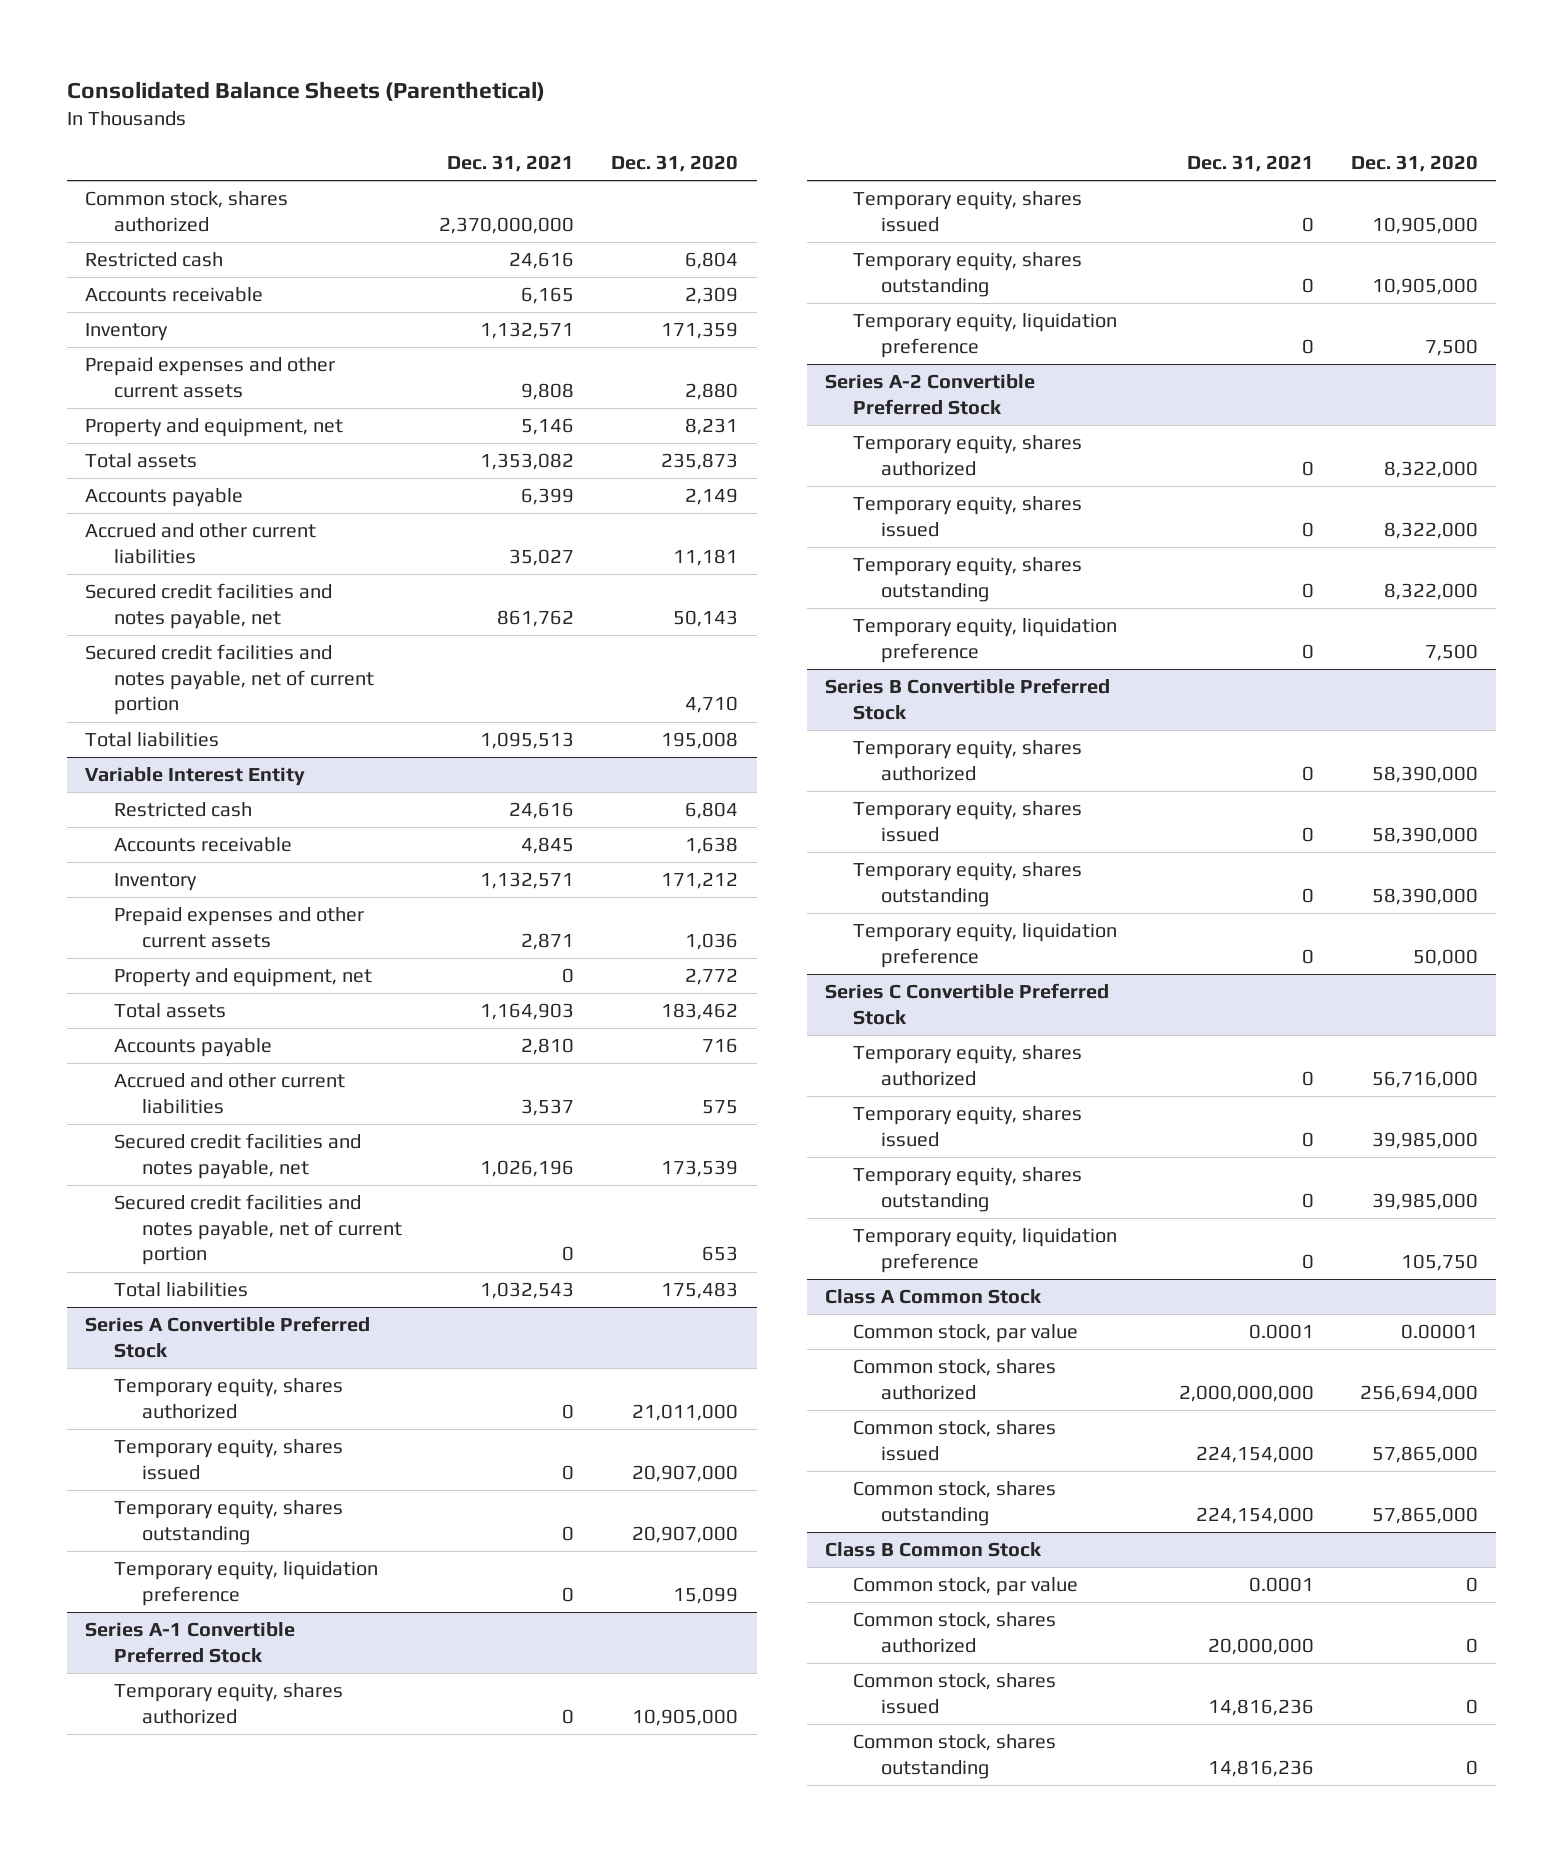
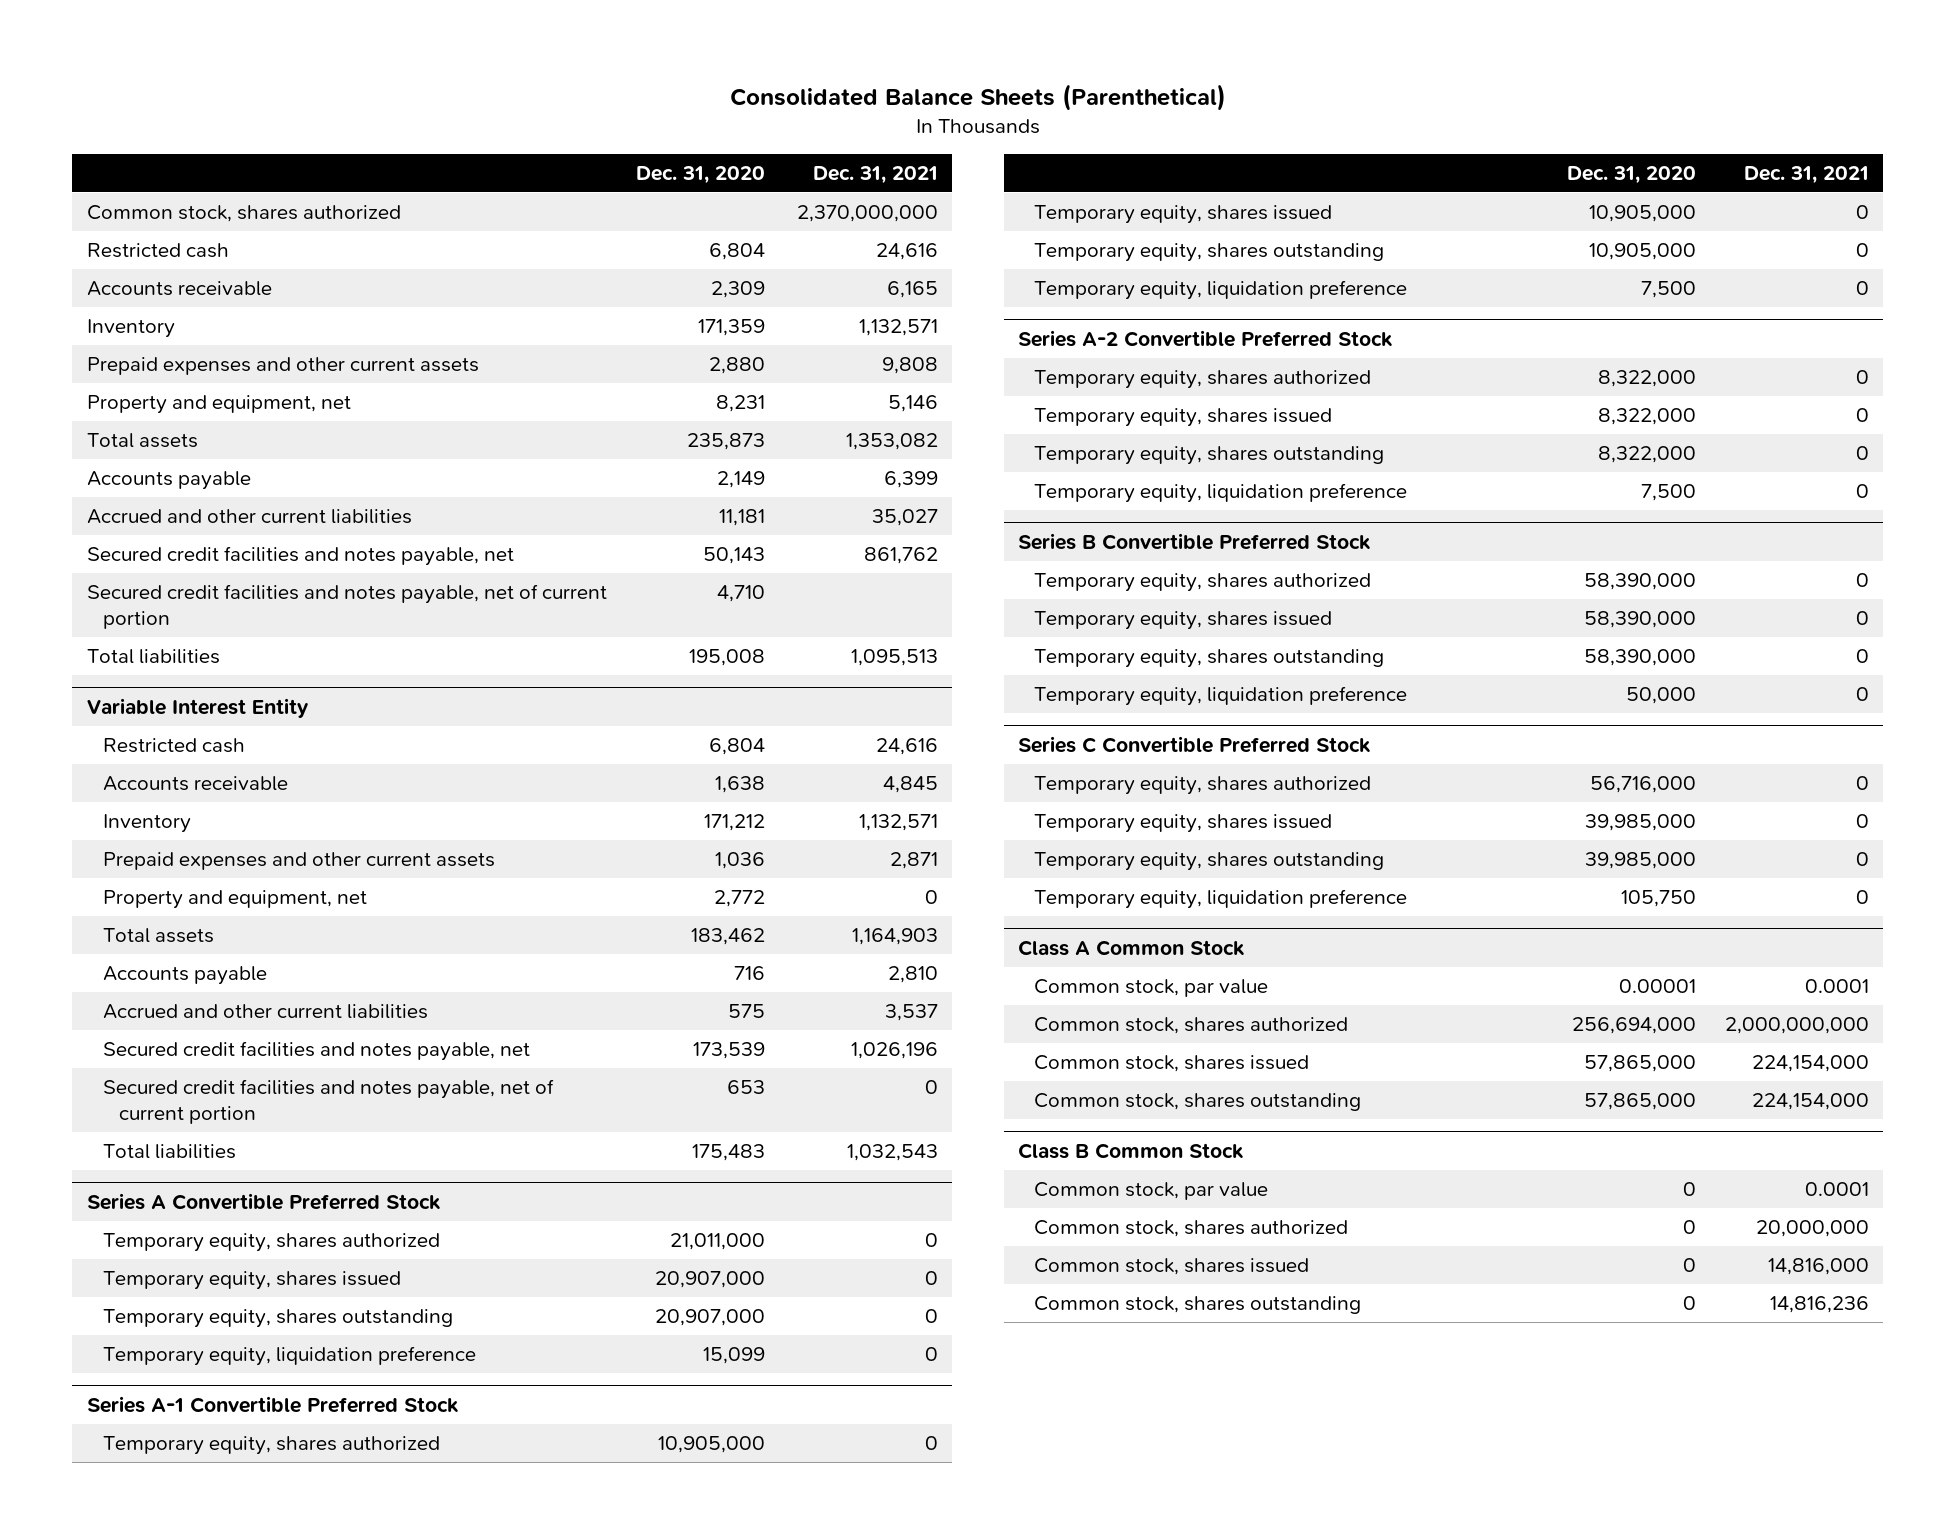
[1207,1698,1314,1716] 14,816,236 -> [1768,1258,1870,1276] 14,816,000

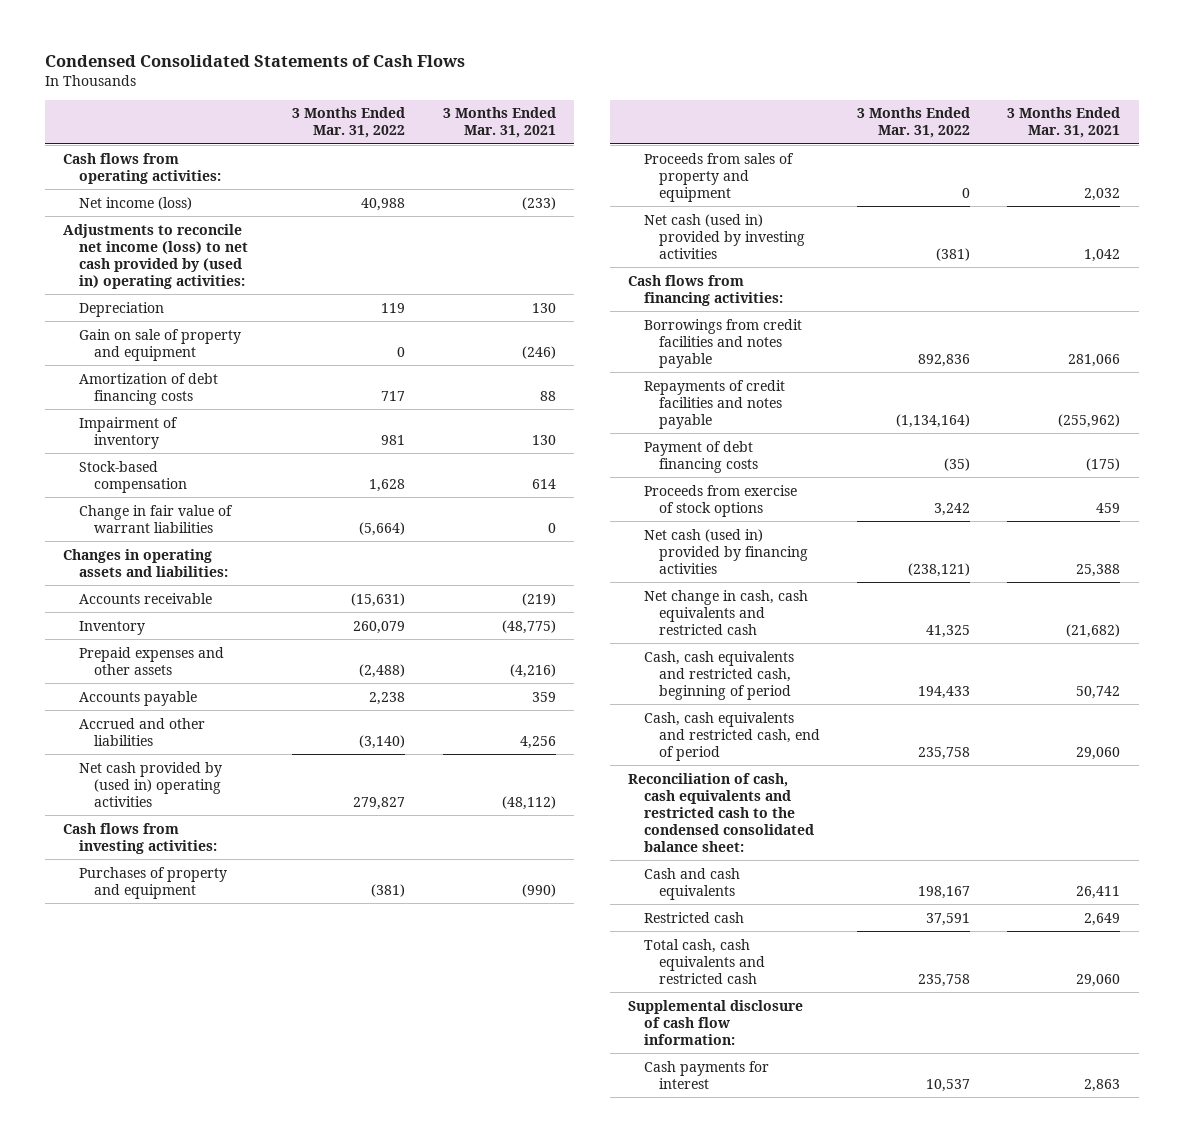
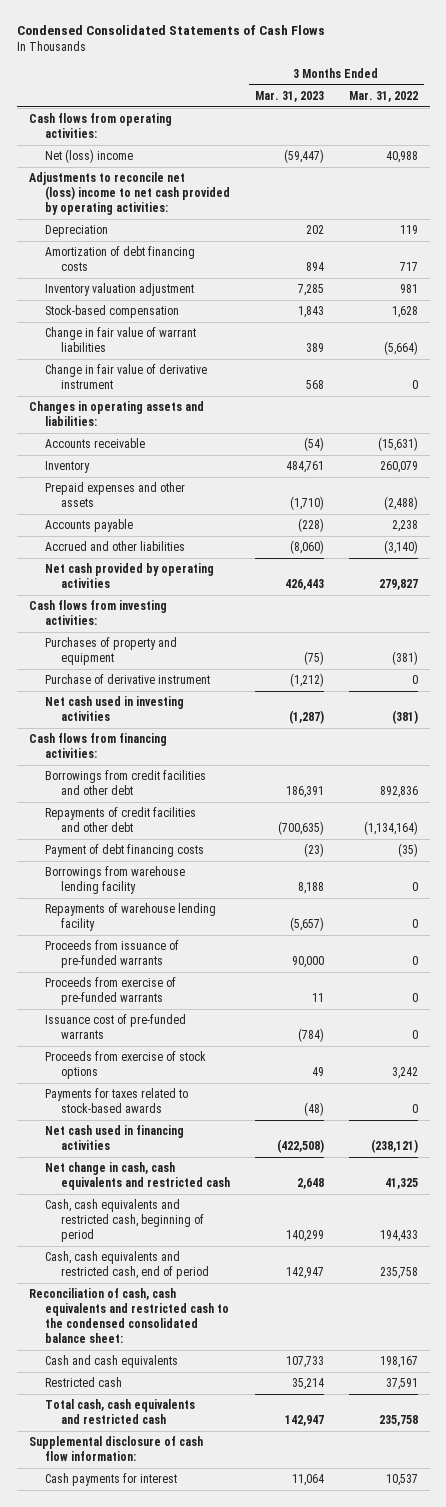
[442,107,556,139] 3 Months Ended Mar. 31, 2021 -> none
none -> [254,91,324,103] Mar. 31, 2023
[78,196,192,210] Net income (loss) -> [44,149,133,164] Net (loss) income
[63,223,248,289] Adjustments to reconcile net income (loss) to net cash provided by (used in) operating activities: -> [28,172,230,216] Adjustments to reconcile net (loss) income to net cash provided by operating activities:
[78,328,241,361] Gain on sale of property and equipment -> none
[78,416,178,449] Impairment of inventory -> [44,283,194,297] Inventory valuation adjustment
none -> [44,364,207,390] Change in fair value of derivative instrument
[78,761,222,807] Net cash provided by (used in) operating activities -> [44,563,214,589] Net cash provided by operating activities
[643,152,794,202] Proceeds from sales of property and equipment -> none
none -> [44,674,210,685] Purchase of derivative instrument
[643,213,805,259] Net cash (used in) provided by investing activities -> [44,696,184,722] Net cash used in investing activities
[643,318,802,368] Borrowings from credit facilities and notes payable -> [44,770,206,796] Borrowings from credit facilities and other debt
[643,379,785,429] Repayments of credit facilities and notes payable -> [44,807,196,833] Repayments of credit facilities and other debt
none -> [44,866,185,895] Borrowings from warehouse lending facility
none -> [44,903,216,932] Repayments of warehouse lending facility
none -> [44,940,179,969] Proceeds from issuance of pre-funded warrants
none -> [44,977,176,1006] Proceeds from exercise of pre-funded warrants
none -> [44,1014,186,1040] Issuance cost of pre-funded warrants
none -> [44,1088,188,1114] Payments for taxes related to stock-based awards
[643,528,808,574] Net cash (used in) provided by financing activities -> [44,1125,184,1151] Net cash used in financing activities

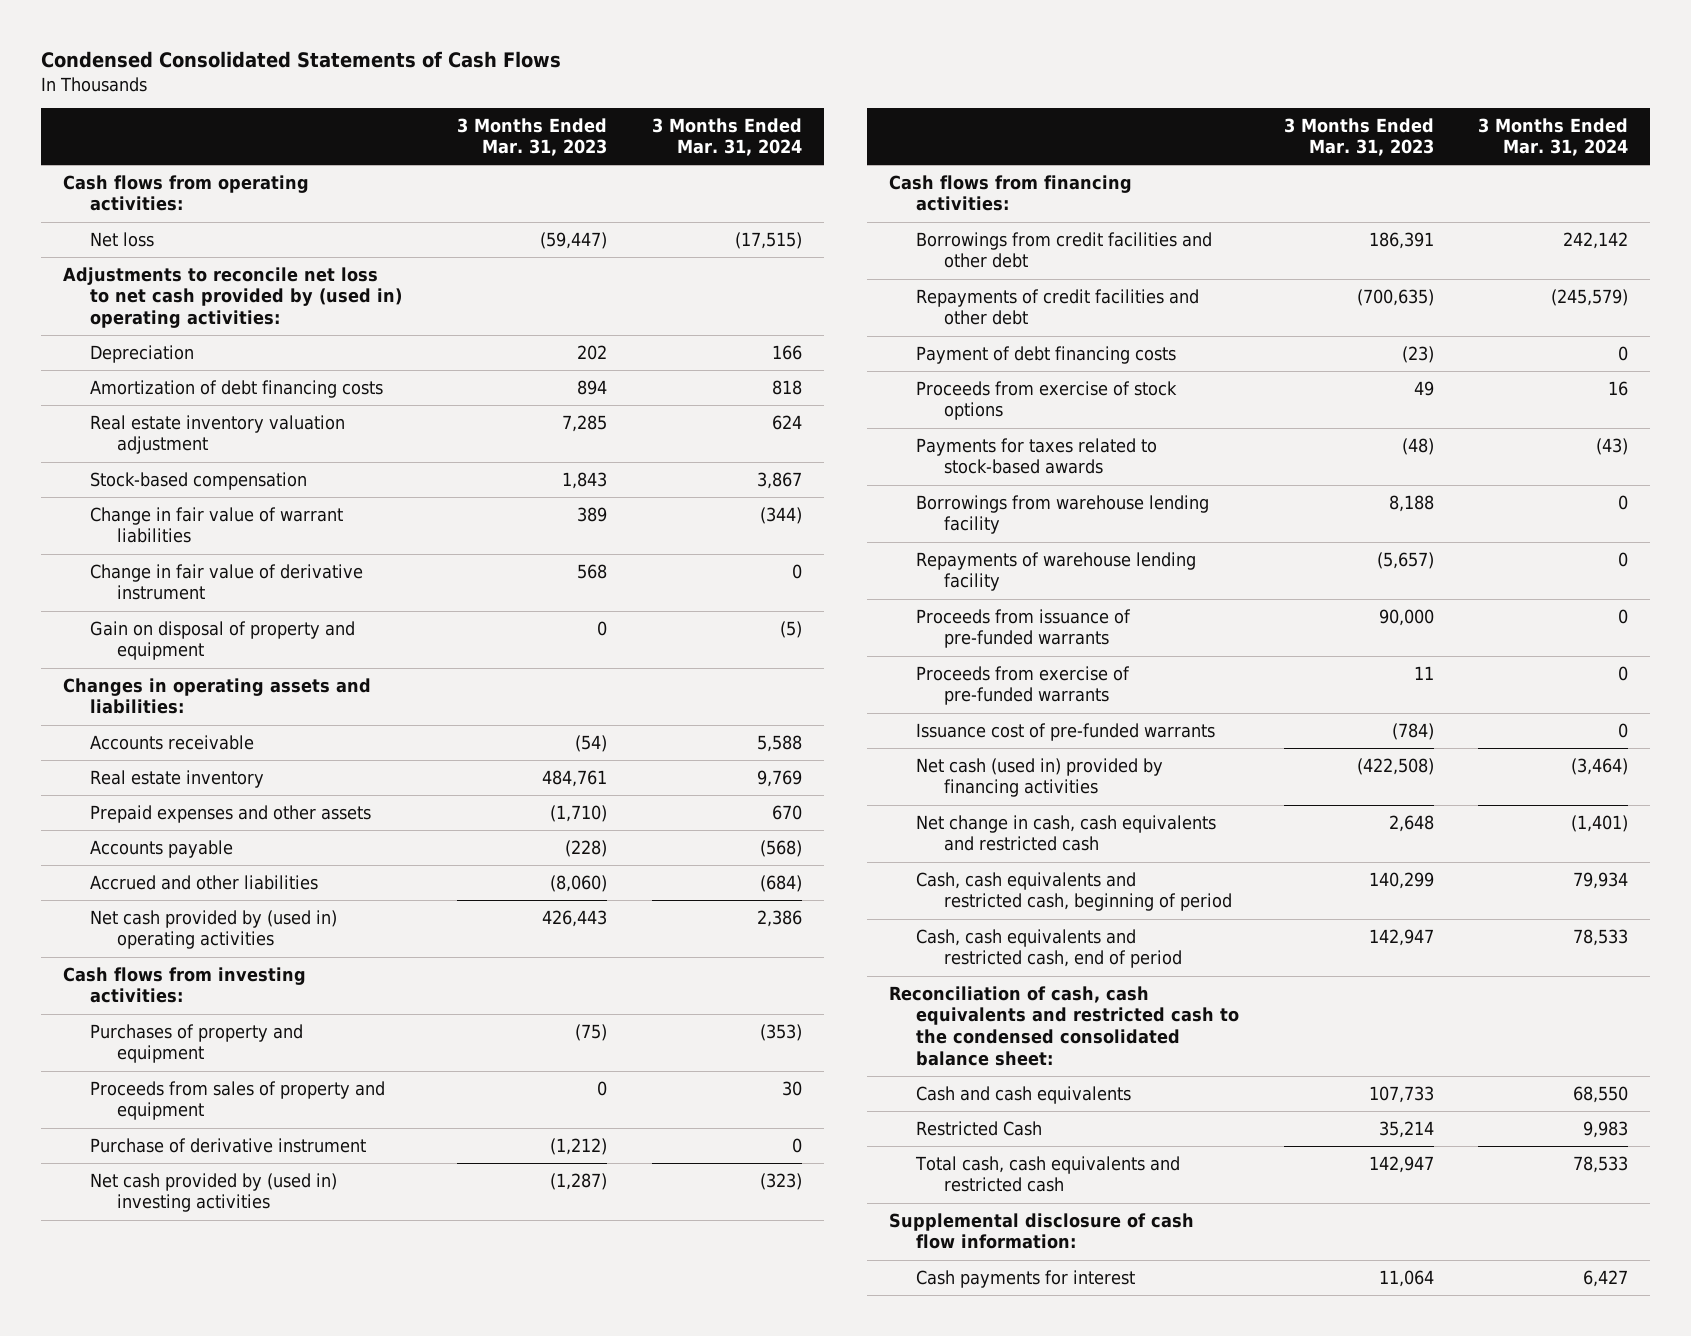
[348,91,418,103] Mar. 31, 2022 -> none
none -> [651,117,802,157] 3 Months Ended Mar. 31, 2024
[44,149,133,164] Net (loss) income -> [89,231,154,247] Net loss
[28,172,230,216] Adjustments to reconcile net (loss) income to net cash provided by operating activities: -> [62,266,402,329] Adjustments to reconcile net loss to net cash provided by (used in) operating activities:
[44,283,194,297] Inventory valuation adjustment -> [89,414,345,455] Real estate inventory valuation adjustment
none -> [89,620,355,661] Gain on disposal of property and equipment
[44,461,90,474] Inventory -> [89,769,264,788] Real estate inventory
[44,563,214,589] Net cash provided by operating activities -> [89,909,337,950] Net cash provided by (used in) operating activities
none -> [89,1080,385,1121] Proceeds from sales of property and equipment
[44,696,184,722] Net cash used in investing activities -> [89,1172,337,1213] Net cash provided by (used in) investing activities
[44,1051,206,1080] Proceeds from exercise of stock options -> [916,380,1178,421] Proceeds from exercise of stock options
[44,1088,188,1114] Payments for taxes related to stock-based awards -> [916,437,1158,475] Payments for taxes related to stock-based awards
[44,1125,184,1151] Net cash used in financing activities -> [916,757,1164,798] Net cash (used in) provided by financing activities
[44,1377,122,1388] Restricted cash -> [916,1120,1043,1136] Restricted Cash

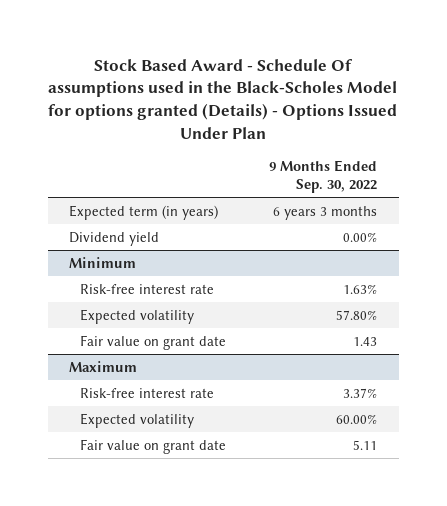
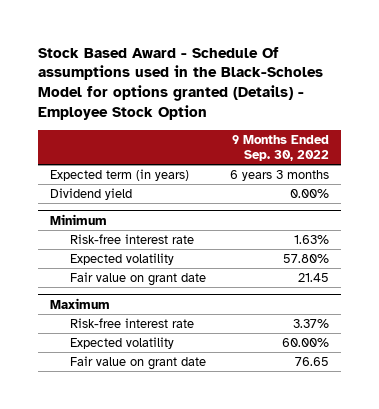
[48,58,398,140] Stock Based Award - Schedule Of assumptions used in the Black-Scholes Model for options granted (Details) - Options Issued Under Plan -> [37,46,323,121] Stock Based Award - Schedule Of assumptions used in the Black-Scholes Model for options granted (Details) - Employee Stock Option
[353,336,378,346] 1.43 -> [298,272,330,282] 21.45
[353,439,378,450] 5.11 -> [295,356,330,366] 76.65

